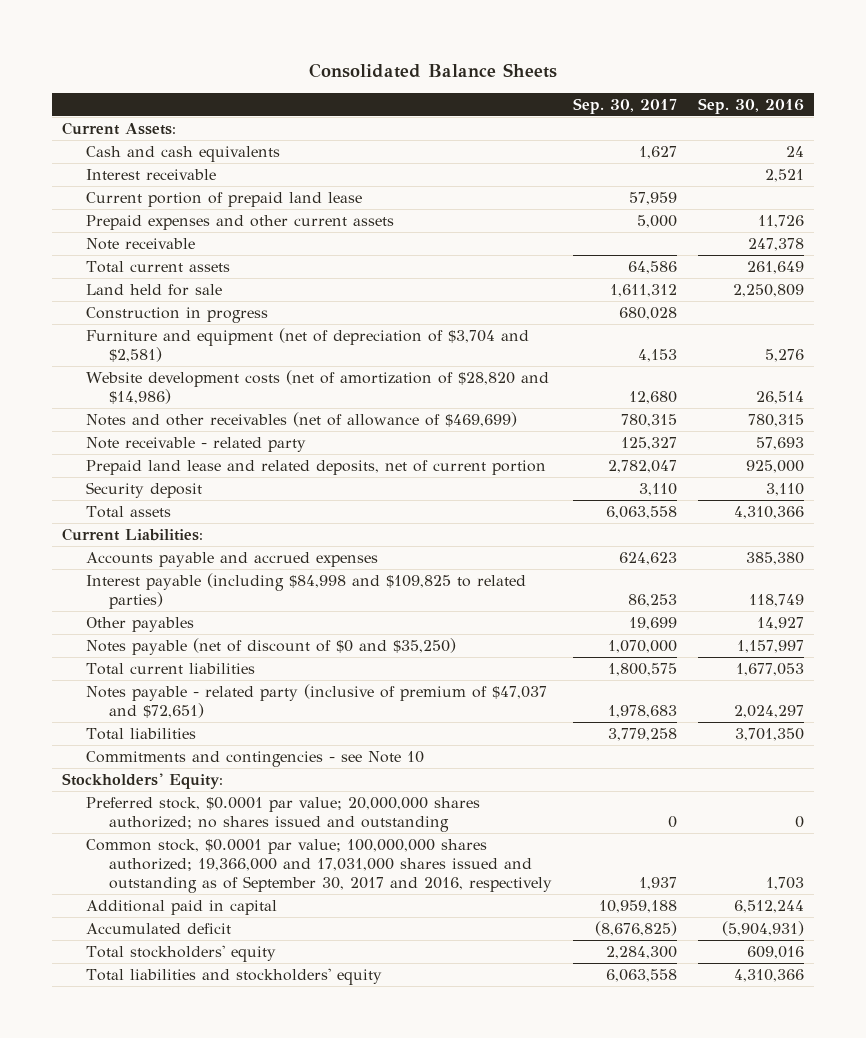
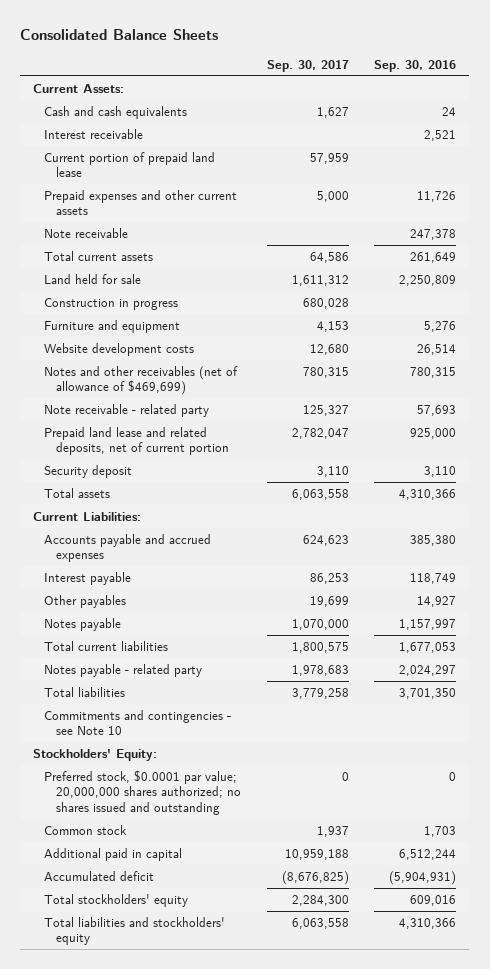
[85,328,529,362] Furniture and equipment (net of depreciation of $3,704 and $2,581) -> [44,319,181,333] Furniture and equipment
[85,370,549,404] Website development costs (net of amortization of $28,820 and $14,986) -> [44,342,195,356] Website development costs
[85,573,526,609] Interest payable (including $84,998 and $109,825 to related parties) -> [44,571,132,585] Interest payable
[85,638,456,656] Notes payable (net of discount of $0 and $35,250) -> [44,617,122,631] Notes payable
[85,684,547,718] Notes payable - related party (inclusive of premium of $47,037 and $72,651) -> [44,663,203,677] Notes payable - related party
[85,839,553,893] Common stock, $0.0001 par value; 100,000,000 shares authorized; 19,366,000 and 17,031,000 shares issued and outstanding as of September 30, 2017 and 2016, respectively -> [44,824,128,835] Common stock

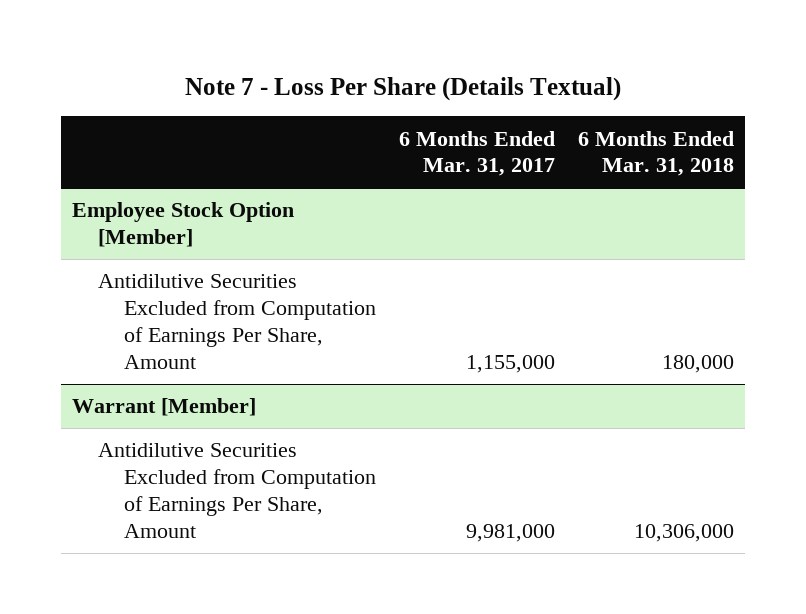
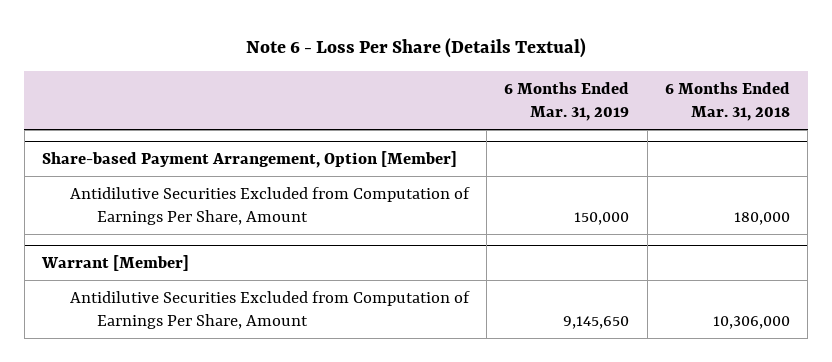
[185,76,622,101] Note 7 - Loss Per Share (Details Textual) -> [245,37,586,58] Note 6 - Loss Per Share (Details Textual)
[399,130,556,177] 6 Months Ended Mar. 31, 2017 -> none
none -> [504,81,630,122] 6 Months Ended Mar. 31, 2019
[72,202,295,247] Employee Stock Option [Member] -> [41,151,457,169] Share-based Payment Arrangement, Option [Member]

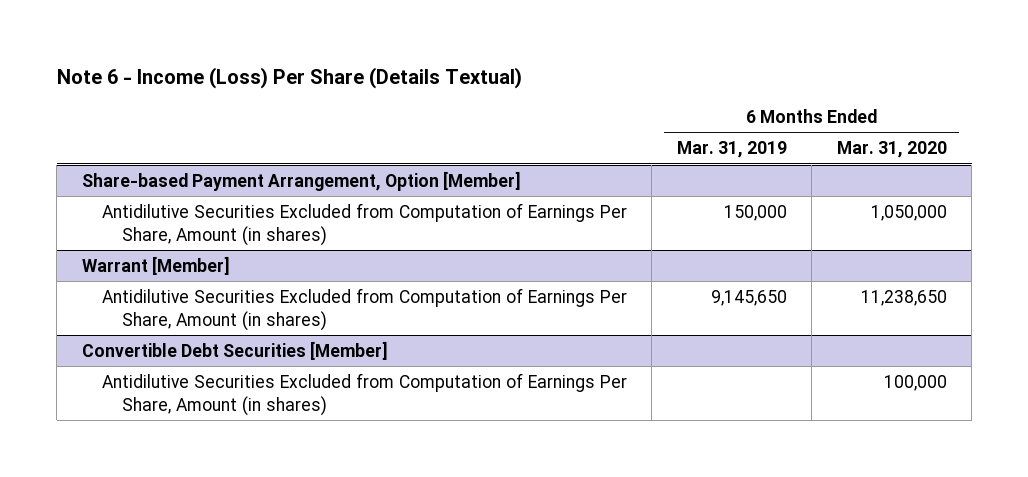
[245,37,586,58] Note 6 - Loss Per Share (Details Textual) -> [56,66,522,89] Note 6 - Income (Loss) Per Share (Details Textual)
[664,81,790,122] 6 Months Ended Mar. 31, 2018 -> none
none -> [836,141,947,159] Mar. 31, 2020
[69,186,470,225] Antidilutive Securities Excluded from Computation of Earnings Per Share, Amount -> [101,202,627,246] Antidilutive Securities Excluded from Computation of Earnings Per Share, Amount (in shares)
[69,290,470,329] Antidilutive Securities Excluded from Computation of Earnings Per Share, Amount -> [101,287,627,331] Antidilutive Securities Excluded from Computation of Earnings Per Share, Amount (in shares)
none -> [81,340,388,360] Convertible Debt Securities [Member]
none -> [101,372,627,416] Antidilutive Securities Excluded from Computation of Earnings Per Share, Amount (in shares)

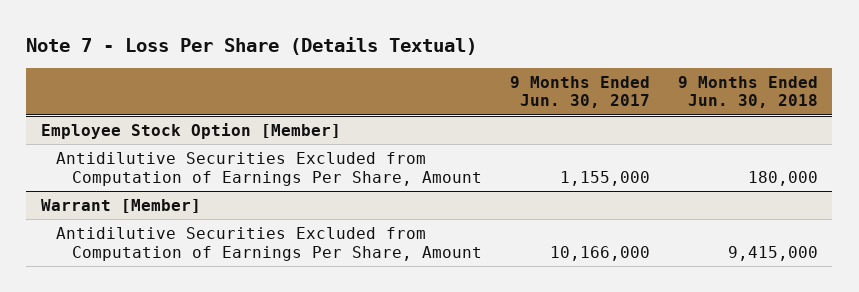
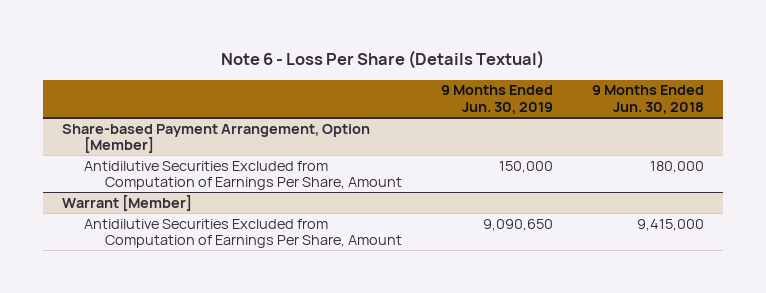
[26,36,478,55] Note 7 - Loss Per Share (Details Textual) -> [221,50,545,70] Note 6 - Loss Per Share (Details Textual)
[510,75,651,109] 9 Months Ended Jun. 30, 2017 -> none
none -> [441,85,554,115] 9 Months Ended Jun. 30, 2019
[40,122,341,139] Employee Stock Option [Member] -> [62,123,371,154] Share-based Payment Arrangement, Option [Member]

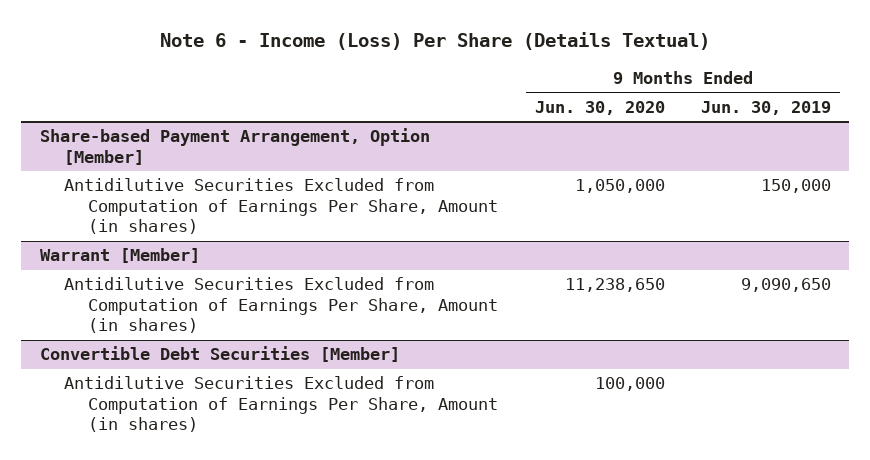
[221,50,545,70] Note 6 - Loss Per Share (Details Textual) -> [160,31,711,50] Note 6 - Income (Loss) Per Share (Details Textual)
[591,85,704,115] 9 Months Ended Jun. 30, 2018 -> none
none -> [534,100,665,115] Jun. 30, 2020
[83,160,403,191] Antidilutive Securities Excluded from Computation of Earnings Per Share, Amount -> [63,178,499,235] Antidilutive Securities Excluded from Computation of Earnings Per Share, Amount (in shares)
[83,218,403,249] Antidilutive Securities Excluded from Computation of Earnings Per Share, Amount -> [63,277,499,334] Antidilutive Securities Excluded from Computation of Earnings Per Share, Amount (in shares)
none -> [39,346,400,363] Convertible Debt Securities [Member]
none -> [63,376,499,433] Antidilutive Securities Excluded from Computation of Earnings Per Share, Amount (in shares)

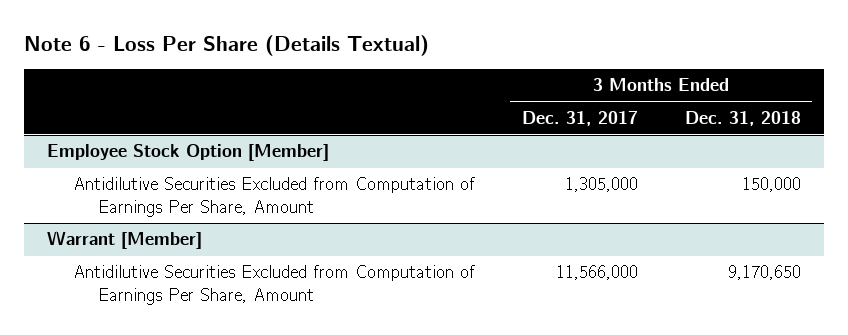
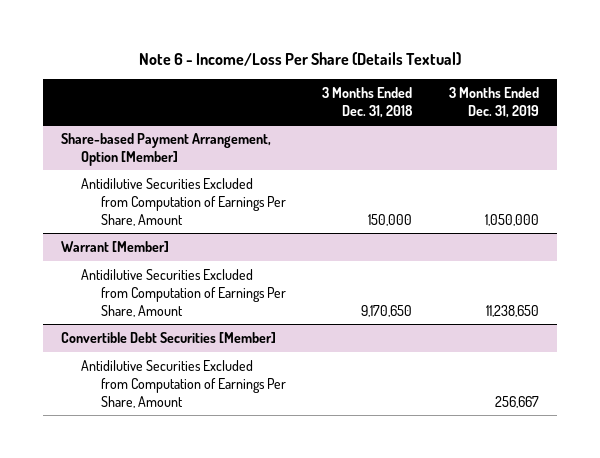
[23,35,429,57] Note 6 - Loss Per Share (Details Textual) -> [139,51,462,66] Note 6 - Income/Loss Per Share (Details Textual)
[521,110,638,126] Dec. 31, 2017 -> none
none -> [448,86,539,118] 3 Months Ended Dec. 31, 2019
[47,144,330,162] Employee Stock Option [Member] -> [61,132,272,166] Share-based Payment Arrangement, Option [Member]
none -> [61,331,277,343] Convertible Debt Securities [Member]
none -> [81,359,287,408] Antidilutive Securities Excluded from Computation of Earnings Per Share, Amount

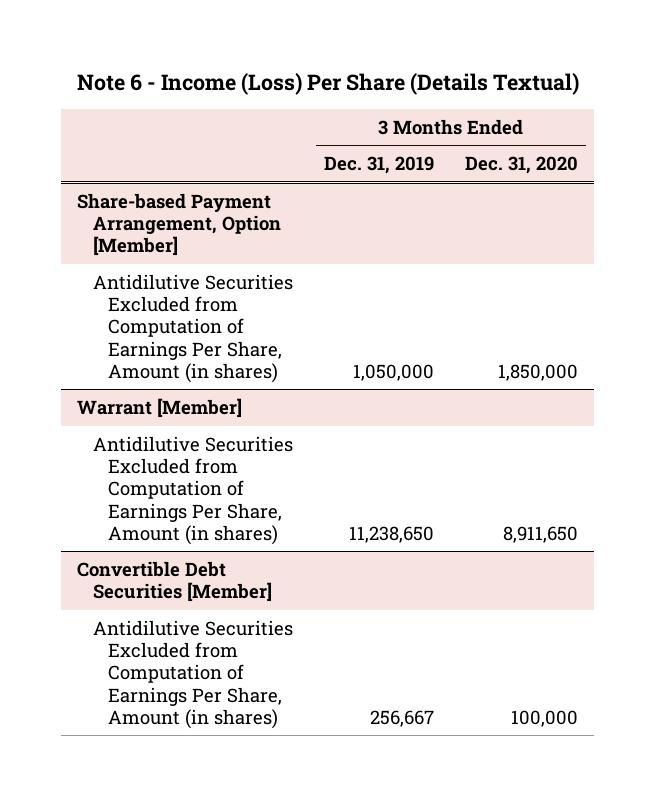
[139,51,462,66] Note 6 - Income/Loss Per Share (Details Textual) -> [76,73,579,96] Note 6 - Income (Loss) Per Share (Details Textual)
[322,86,414,118] 3 Months Ended Dec. 31, 2018 -> none
none -> [465,156,579,175] Dec. 31, 2020
[81,177,287,226] Antidilutive Securities Excluded from Computation of Earnings Per Share, Amount -> [92,273,293,383] Antidilutive Securities Excluded from Computation of Earnings Per Share, Amount (in shares)
[81,268,287,317] Antidilutive Securities Excluded from Computation of Earnings Per Share, Amount -> [92,435,293,545] Antidilutive Securities Excluded from Computation of Earnings Per Share, Amount (in shares)
[81,359,287,408] Antidilutive Securities Excluded from Computation of Earnings Per Share, Amount -> [92,619,293,729] Antidilutive Securities Excluded from Computation of Earnings Per Share, Amount (in shares)

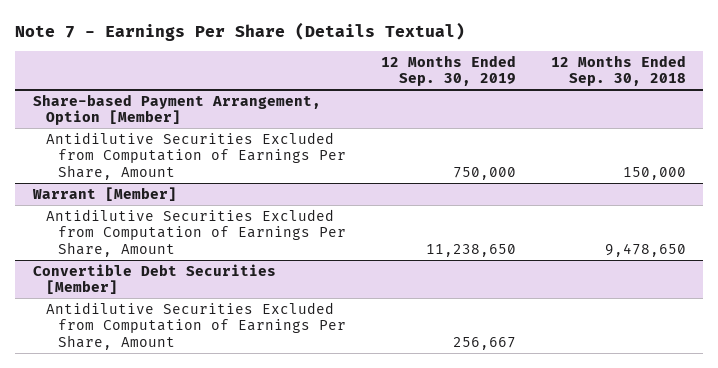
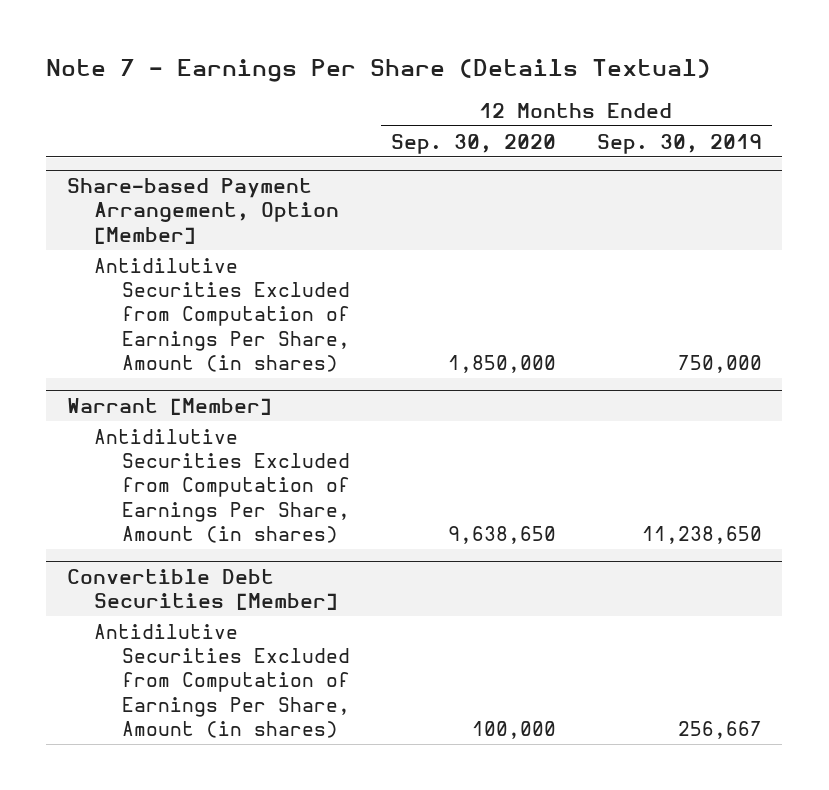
[550,54,686,87] 12 Months Ended Sep. 30, 2018 -> none
none -> [390,133,556,154] Sep. 30, 2020
[45,131,347,181] Antidilutive Securities Excluded from Computation of Earnings Per Share, Amount -> [94,257,351,373] Antidilutive Securities Excluded from Computation of Earnings Per Share, Amount (in shares)
[45,208,347,258] Antidilutive Securities Excluded from Computation of Earnings Per Share, Amount -> [94,428,351,544] Antidilutive Securities Excluded from Computation of Earnings Per Share, Amount (in shares)
[45,301,347,351] Antidilutive Securities Excluded from Computation of Earnings Per Share, Amount -> [94,623,351,739] Antidilutive Securities Excluded from Computation of Earnings Per Share, Amount (in shares)

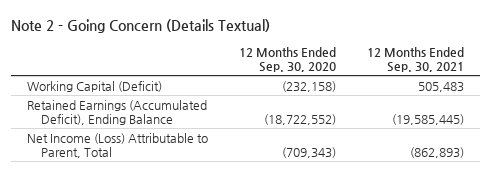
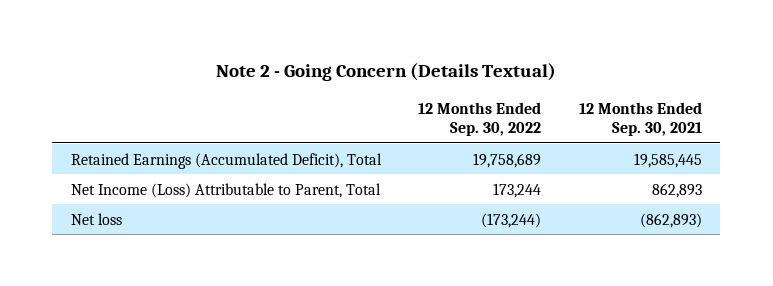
[238,46,336,73] 12 Months Ended Sep. 30, 2020 -> none
none -> [418,102,542,136] 12 Months Ended Sep. 30, 2022
[26,80,162,92] Working Capital (Deficit) -> none
[26,99,207,125] Retained Earnings (Accumulated Deficit), Ending Balance -> [71,152,383,169] Retained Earnings (Accumulated Deficit), Total
[392,113,465,125] (19,585,445) -> [633,152,702,168] 19,585,445
[410,146,465,158] (862,893) -> [651,182,702,198] 862,893
none -> [71,212,123,225] Net loss

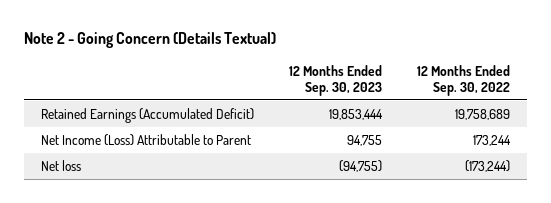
[578,102,702,136] 12 Months Ended Sep. 30, 2021 -> none
none -> [289,64,383,96] 12 Months Ended Sep. 30, 2023
[71,152,383,169] Retained Earnings (Accumulated Deficit), Total -> [41,107,255,123] Retained Earnings (Accumulated Deficit)
[71,182,382,198] Net Income (Loss) Attributable to Parent, Total -> [41,133,252,146] Net Income (Loss) Attributable to Parent

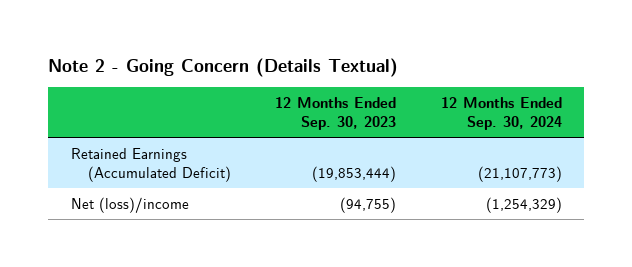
[416,64,510,96] 12 Months Ended Sep. 30, 2022 -> none
none -> [440,96,562,130] 12 Months Ended Sep. 30, 2024
[41,159,82,171] Net loss -> none
[329,108,384,120] 19,853,444 -> [312,165,397,182] (19,853,444)
[41,133,252,146] Net Income (Loss) Attributable to Parent -> [70,196,189,213] Net (loss)/income
[347,134,383,146] 94,755 -> [340,196,397,213] (94,755)

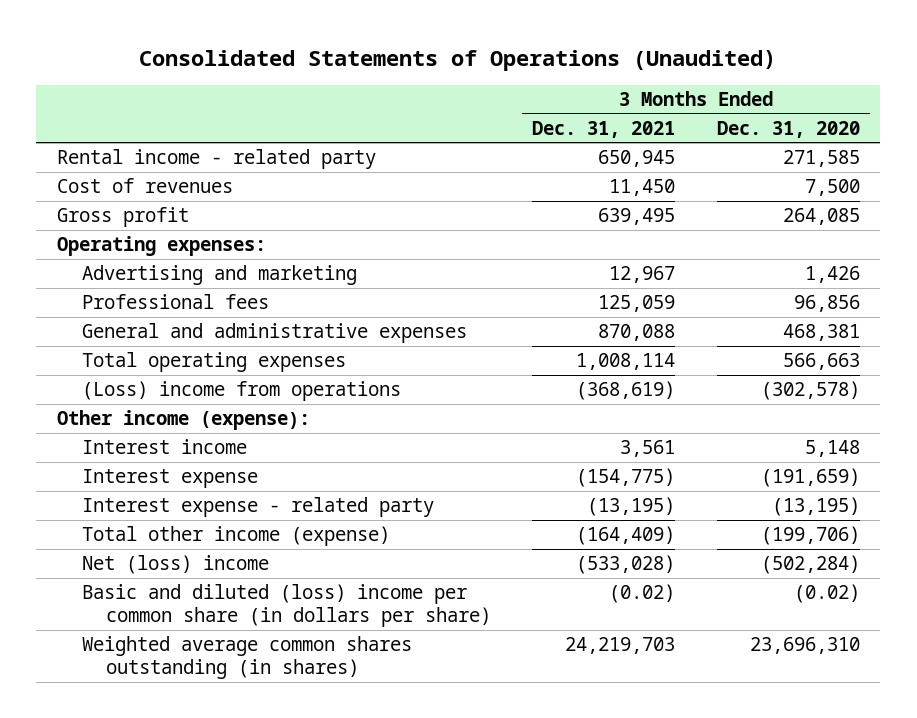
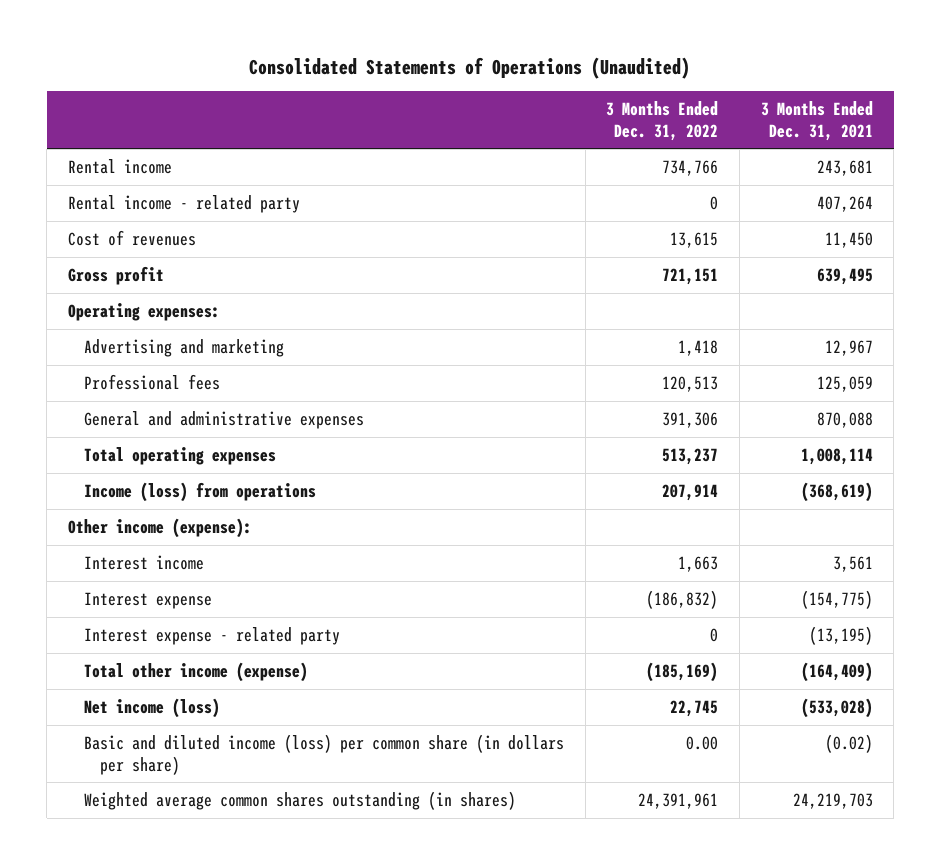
[716,120,860,138] Dec. 31, 2020 -> none
none -> [606,100,719,141] 3 Months Ended Dec. 31, 2022
none -> [67,158,172,174] Rental income
[598,150,676,168] 650,945 -> [816,195,873,212] 407,264
[81,381,401,402] (Loss) income from operations -> [83,481,316,502] Income (loss) from operations
[81,555,269,575] Net (loss) income -> [83,697,220,718] Net income (loss)
[81,584,492,628] Basic and diluted (loss) income per common share (in dollars per share) -> [83,733,564,775] Basic and diluted income (loss) per common share (in dollars per share)

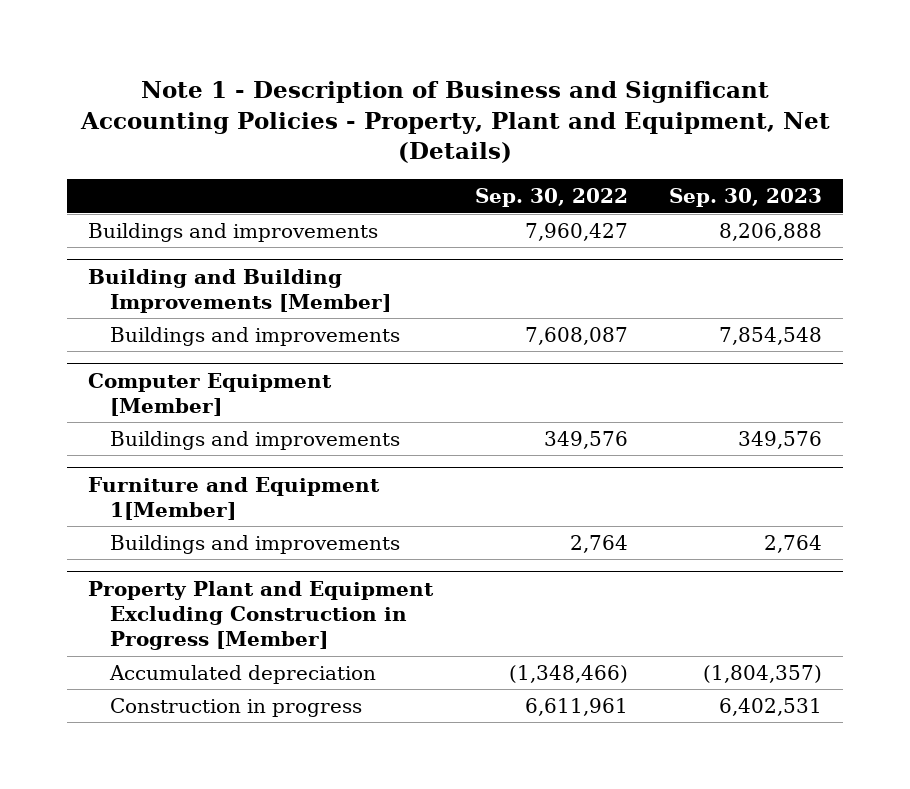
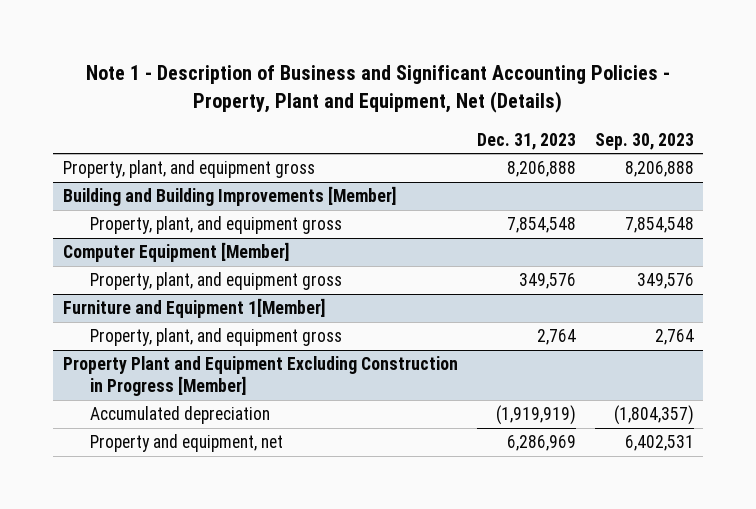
[474,188,628,208] Sep. 30, 2022 -> none
none -> [476,132,576,150] Dec. 31, 2023
[87,222,378,242] Buildings and improvements -> [62,160,315,179] Property, plant, and equipment gross
[109,326,400,346] Buildings and improvements -> [90,216,343,235] Property, plant, and equipment gross
[109,430,400,450] Buildings and improvements -> [90,272,343,291] Property, plant, and equipment gross
[109,534,400,554] Buildings and improvements -> [90,328,343,347] Property, plant, and equipment gross
[109,697,362,717] Construction in progress -> [90,434,284,453] Property and equipment, net

